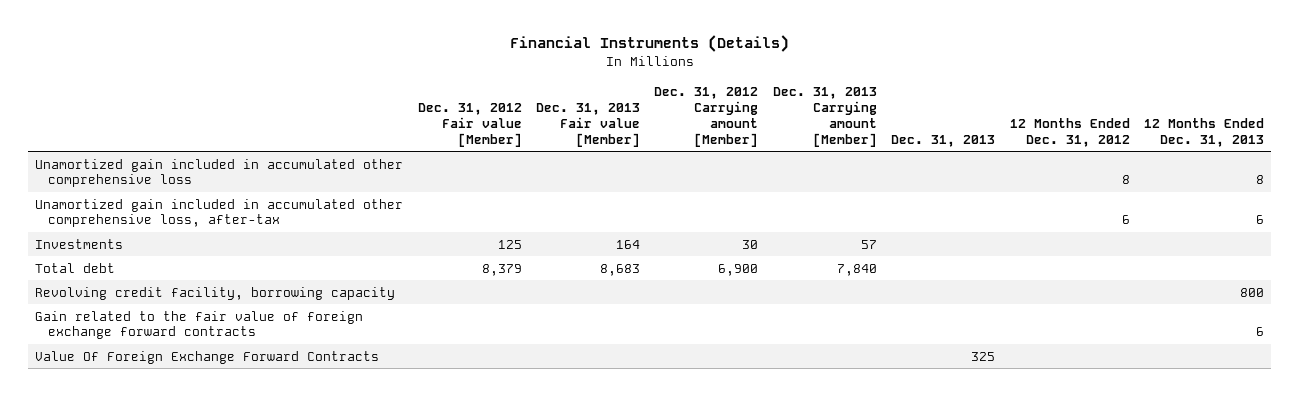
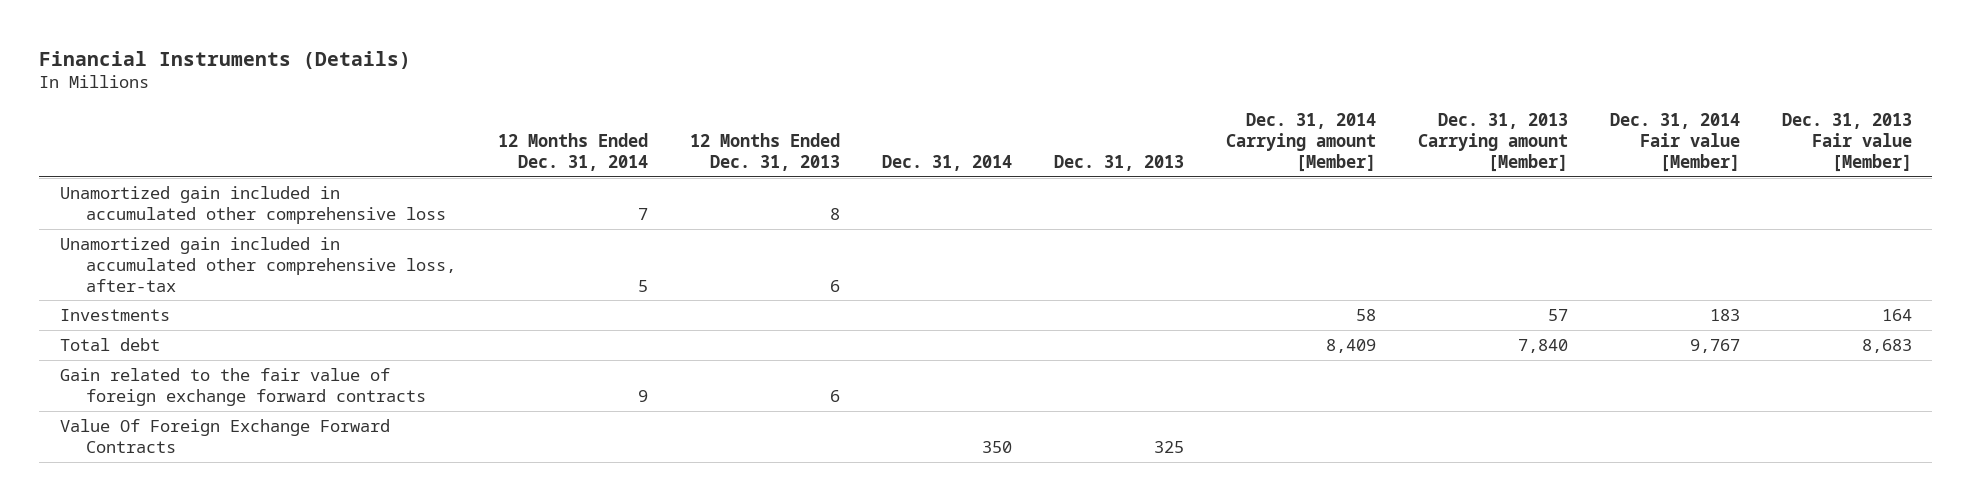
[417,102,522,147] Dec. 31, 2012 Fair value [Member] -> none
[654,87,759,147] Dec. 31, 2012 Carrying amount [Member] -> none
[1009,117,1130,147] 12 Months Ended Dec. 31, 2012 -> none
none -> [497,133,648,171] 12 Months Ended Dec. 31, 2014
none -> [881,154,1012,171] Dec. 31, 2014
none -> [1225,113,1376,172] Dec. 31, 2014 Carrying amount [Member]
none -> [1609,113,1740,172] Dec. 31, 2014 Fair value [Member]
[35,286,396,300] Revolving credit facility, borrowing capacity -> none

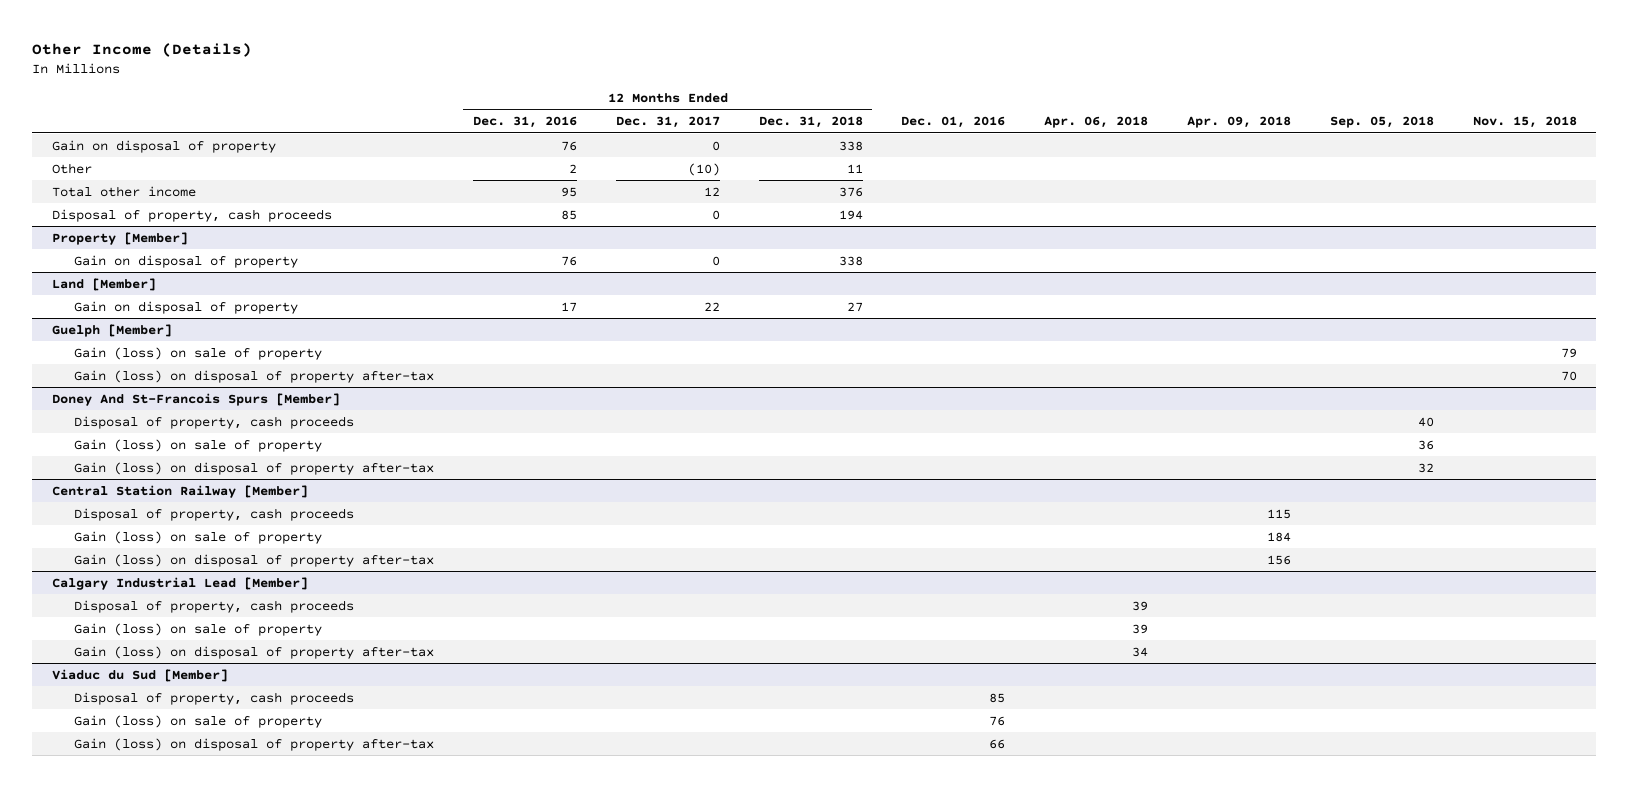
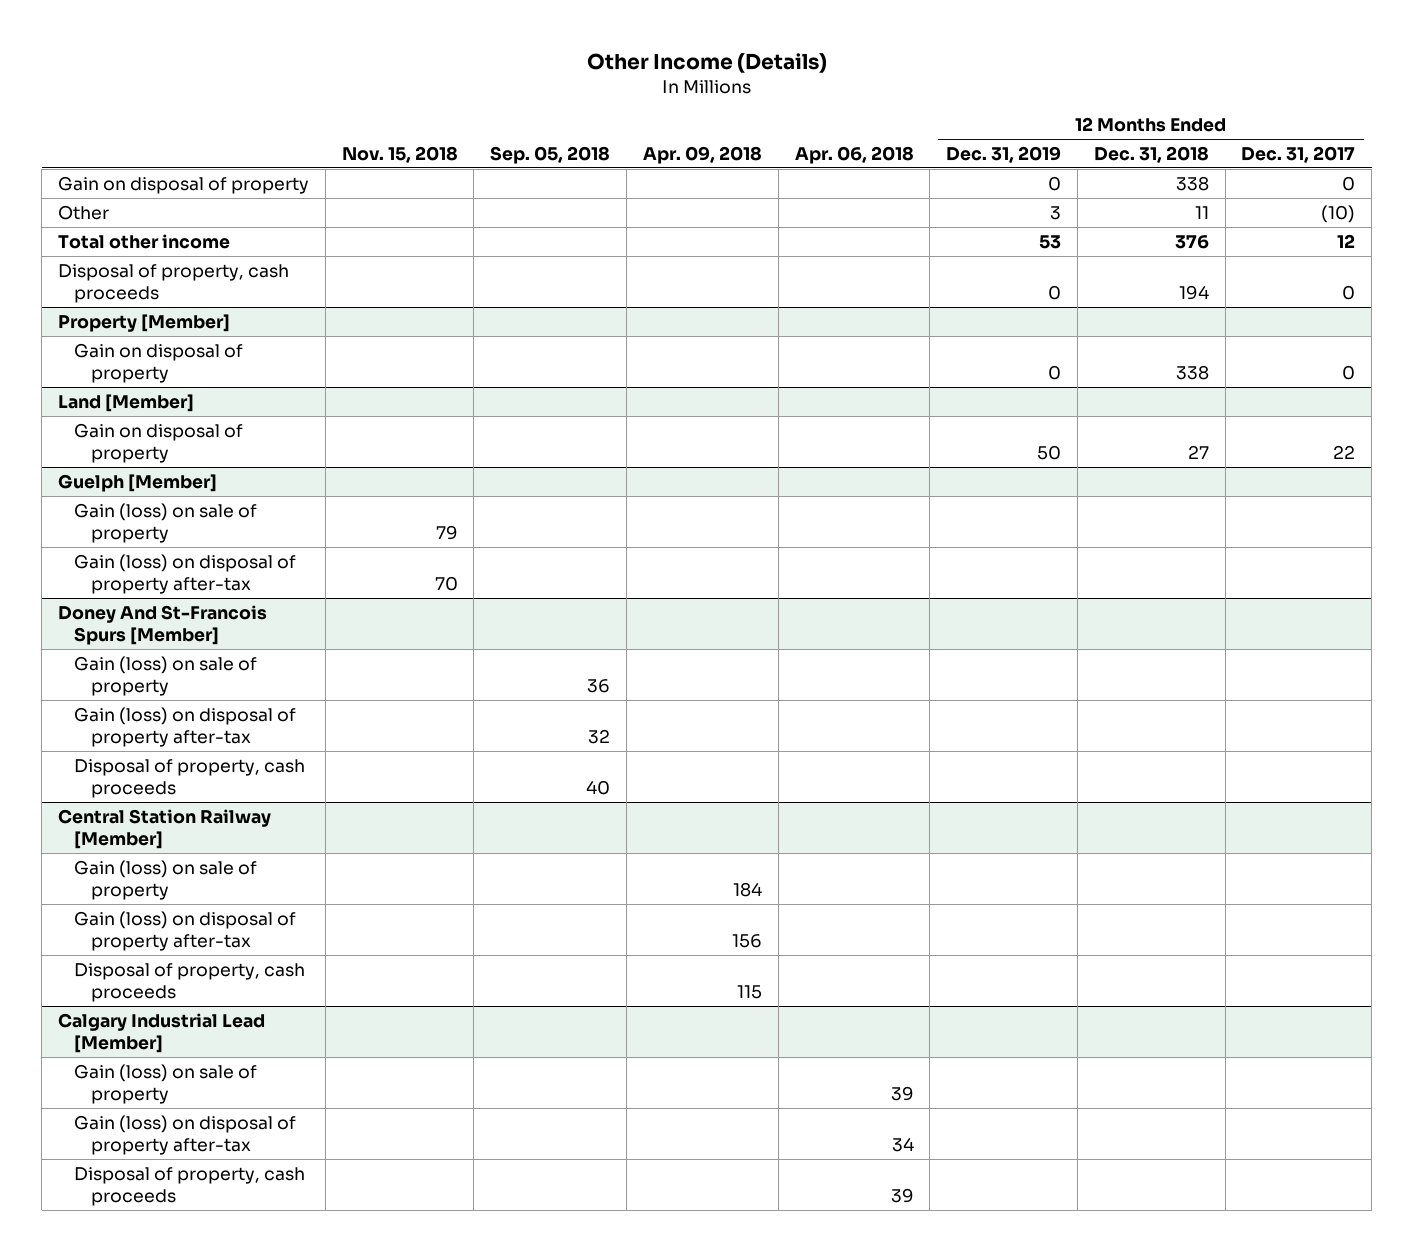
[472,116,577,129] Dec. 31, 2016 -> none
[901,116,1006,129] Dec. 01, 2016 -> none
none -> [946,145,1062,163] Dec. 31, 2019
[73,415,354,429] Disposal of property, cash proceeds -> [74,758,306,799] Disposal of property, cash proceeds
[73,507,354,521] Disposal of property, cash proceeds -> [74,962,306,1003] Disposal of property, cash proceeds
[51,668,228,682] Viaduc du Sud [Member] -> none
[73,691,354,705] Disposal of property, cash proceeds -> none
[73,714,322,728] Gain (loss) on sale of property -> none
[73,737,434,751] Gain (loss) on disposal of property after-tax -> none
[73,599,354,613] Disposal of property, cash proceeds -> [74,1166,306,1207] Disposal of property, cash proceeds

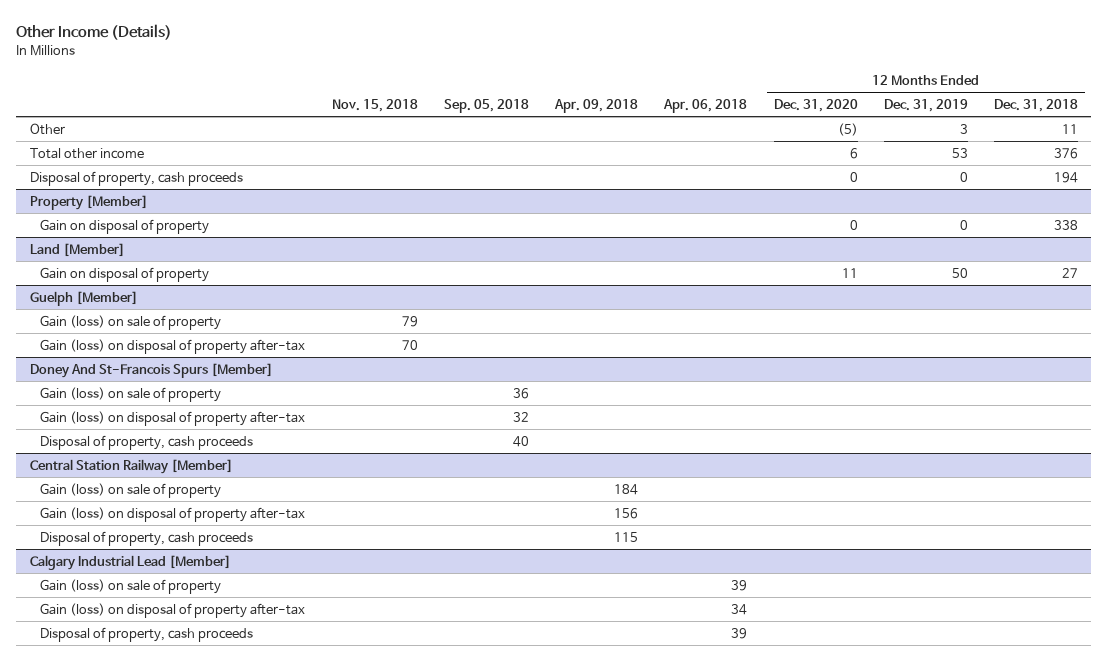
[1241,145,1356,163] Dec. 31, 2017 -> none
none -> [773,98,858,112] Dec. 31, 2020
[57,175,309,194] Gain on disposal of property -> none

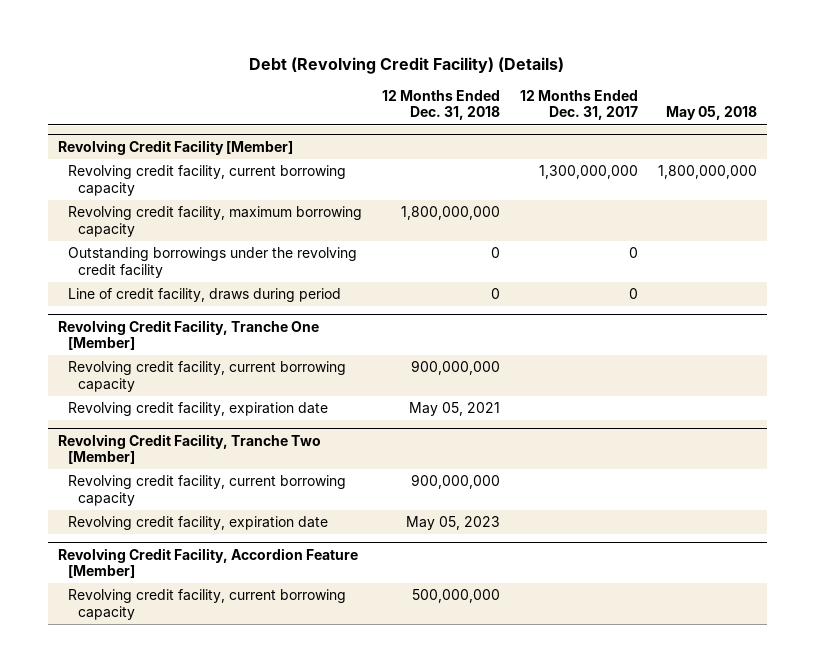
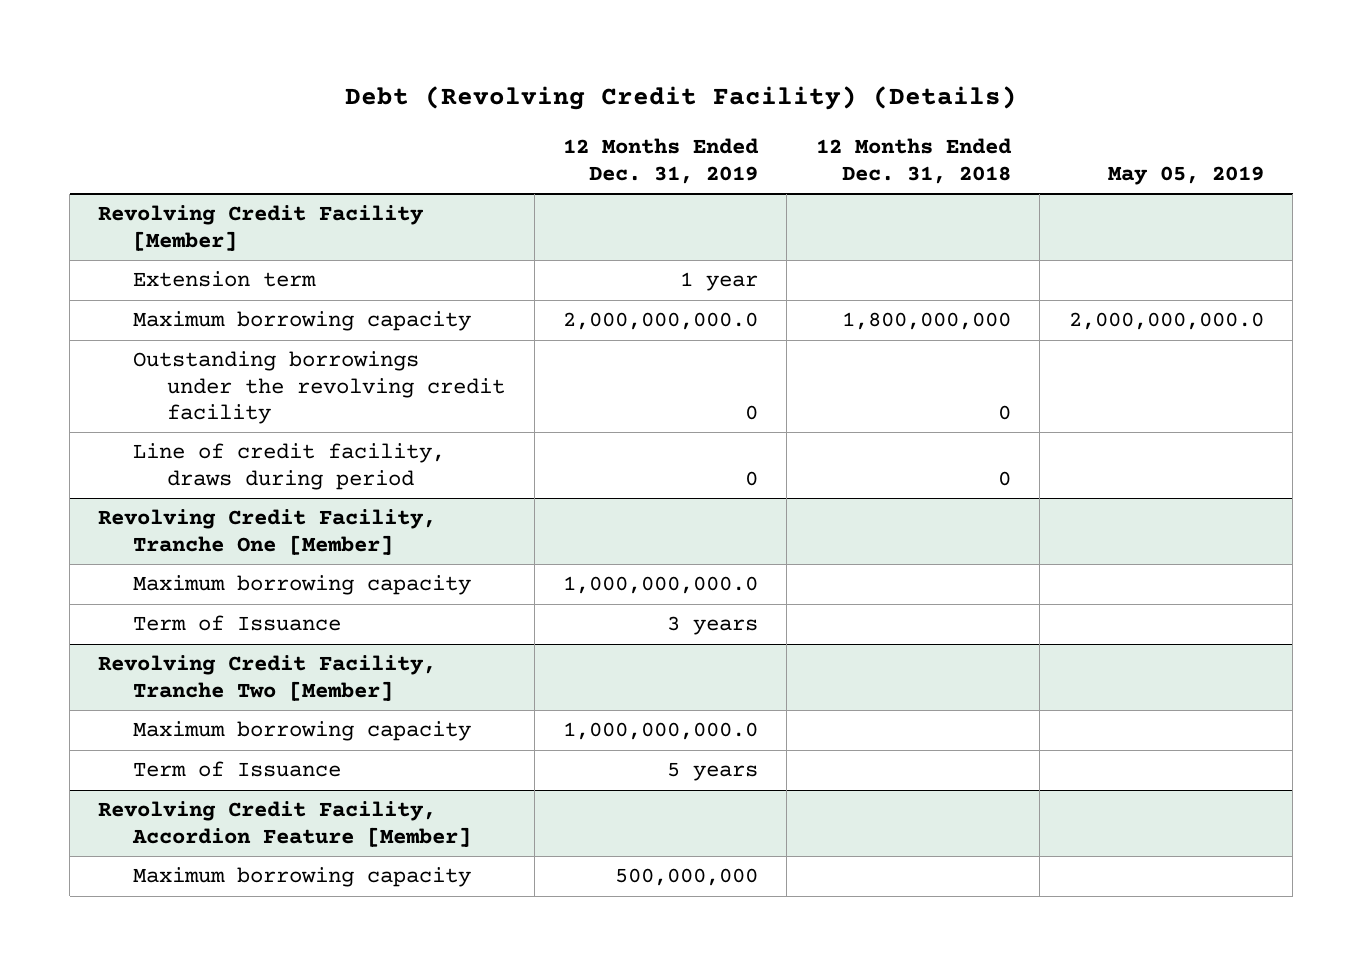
[520,89,639,121] 12 Months Ended Dec. 31, 2017 -> none
[666,106,758,121] May 05, 2018 -> none
none -> [562,138,759,184] 12 Months Ended Dec. 31, 2019
none -> [1107,165,1264,185] May 05, 2019
[67,165,346,196] Revolving credit facility, current borrowing capacity -> none
none -> [132,271,316,288] Extension term
[67,206,362,237] Revolving credit facility, maximum borrowing capacity -> [132,311,471,332] Maximum borrowing capacity
[67,361,346,392] Revolving credit facility, current borrowing capacity -> none
[67,402,328,417] Revolving credit facility, expiration date -> none
none -> [132,575,471,596] Maximum borrowing capacity
none -> [132,615,341,632] Term of Issuance
[67,475,346,506] Revolving credit facility, current borrowing capacity -> none
[67,516,328,531] Revolving credit facility, expiration date -> none
none -> [132,721,471,742] Maximum borrowing capacity
none -> [132,761,341,778] Term of Issuance
[67,589,346,620] Revolving credit facility, current borrowing capacity -> none
none -> [132,867,471,888] Maximum borrowing capacity

